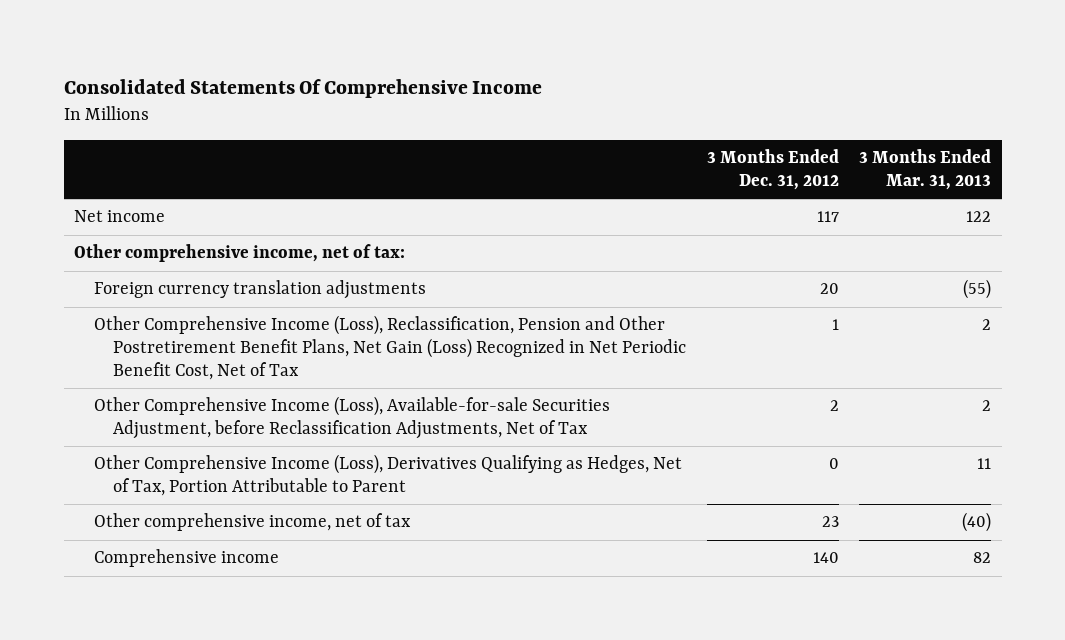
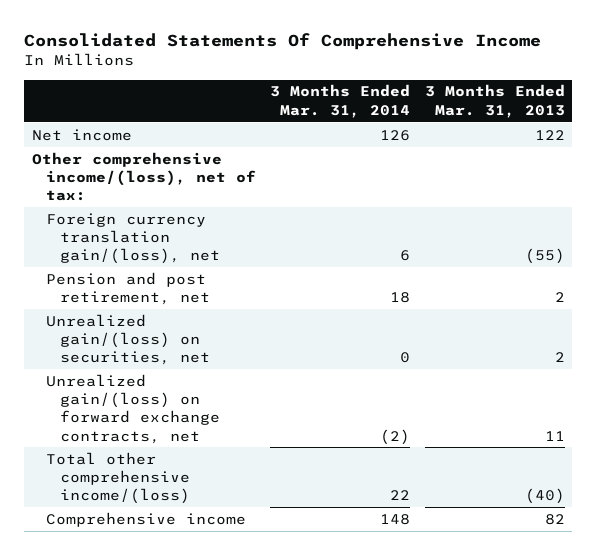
[706,148,839,190] 3 Months Ended Dec. 31, 2012 -> none
none -> [270,84,411,118] 3 Months Ended Mar. 31, 2014
[73,244,405,263] Other comprehensive income, net of tax: -> [31,151,257,202] Other comprehensive income/(loss), net of tax:
[93,280,426,300] Foreign currency translation adjustments -> [46,212,221,265] Foreign currency translation gain/(loss), net
[93,315,687,381] Other Comprehensive Income (Loss), Reclassification, Pension and Other Postretirement Benefit Plans, Net Gain (Loss) Recognized in Net Periodic Benefit Cost, Net of Tax -> [46,271,211,306] Pension and post retirement, net
[93,396,610,440] Other Comprehensive Income (Loss), Available-for-sale Securities Adjustment, before Reclassification Adjustments, Net of Tax -> [46,313,211,366] Unrealized gain/(loss) on securities, net
[93,454,682,497] Other Comprehensive Income (Loss), Derivatives Qualifying as Hedges, Net of Tax, Portion Attributable to Parent -> [46,373,221,444] Unrealized gain/(loss) on forward exchange contracts, net
[93,513,411,532] Other comprehensive income, net of tax -> [46,451,191,505] Total other comprehensive income/(loss)

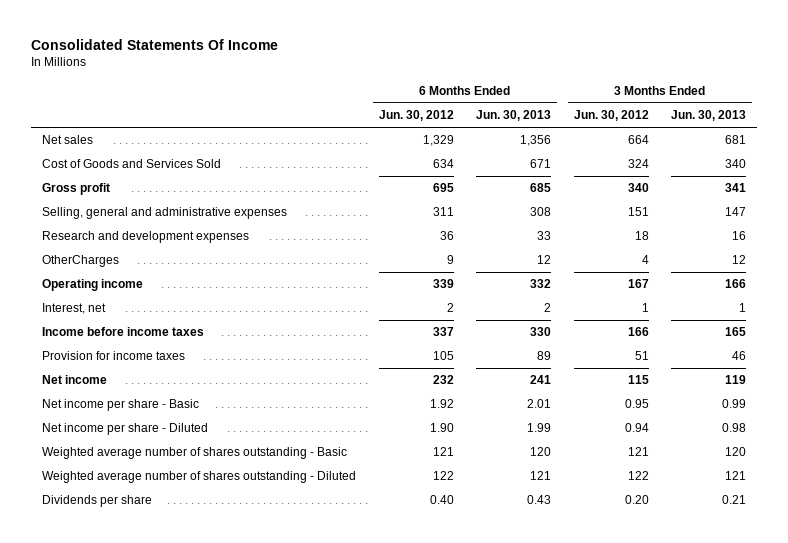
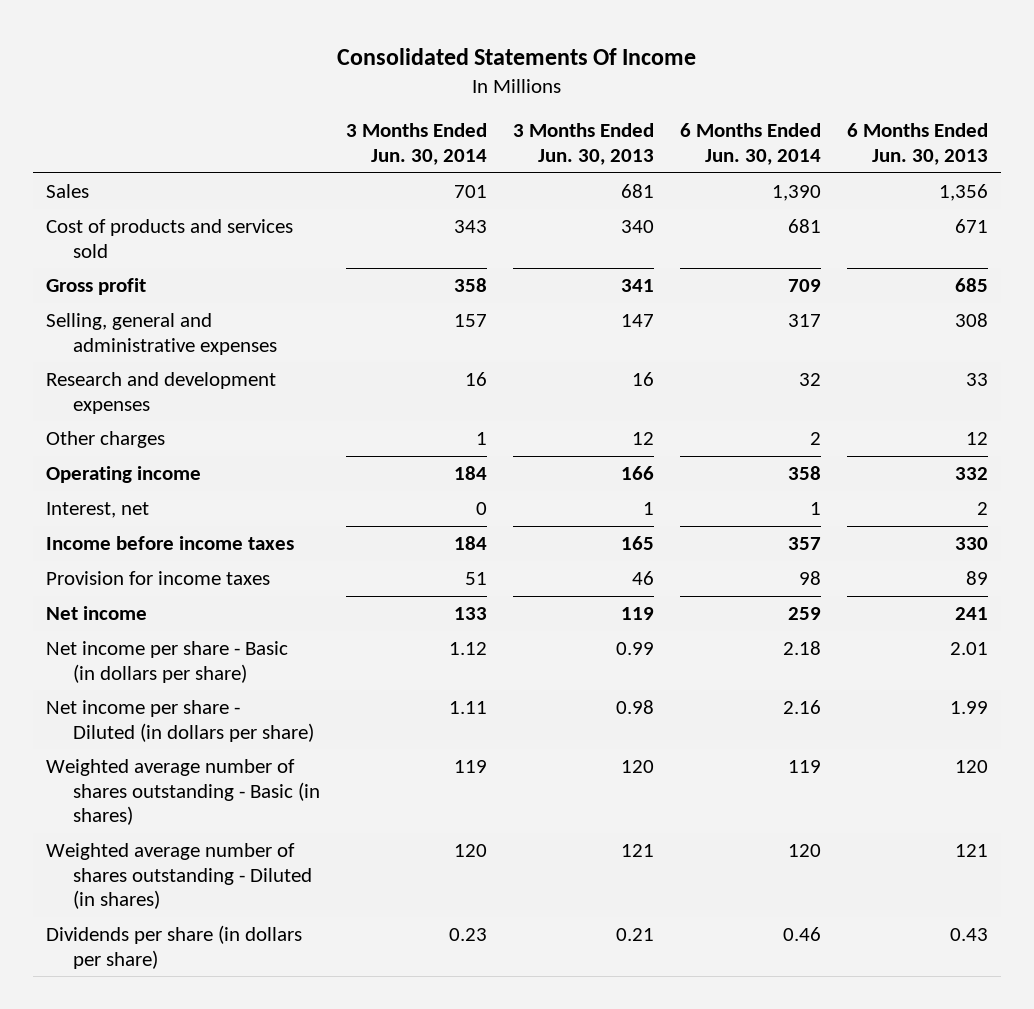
[378,110,454,122] Jun. 30, 2012 -> none
[573,110,649,122] Jun. 30, 2012 -> none
none -> [346,123,488,165] 3 Months Ended Jun. 30, 2014
none -> [679,123,821,165] 6 Months Ended Jun. 30, 2014
[42,135,94,145] Net sales -> [45,184,89,199] Sales
[42,159,222,169] Cost of Goods and Services Sold -> [45,219,293,258] Cost of products and services sold
[42,255,120,268] OtherCharges -> [45,431,165,449] Other charges
[42,399,200,412] Net income per share - Basic -> [45,641,288,683] Net income per share - Basic (in dollars per share)
[42,423,209,436] Net income per share - Diluted -> [45,700,315,742] Net income per share - Diluted (in dollars per share)
[42,447,348,460] Weighted average number of shares outstanding - Basic -> [45,759,321,826] Weighted average number of shares outstanding - Basic (in shares)
[42,471,357,484] Weighted average number of shares outstanding - Diluted -> [45,843,313,910] Weighted average number of shares outstanding - Diluted (in shares)
[42,495,153,508] Dividends per share -> [45,925,302,969] Dividends per share (in dollars per share)

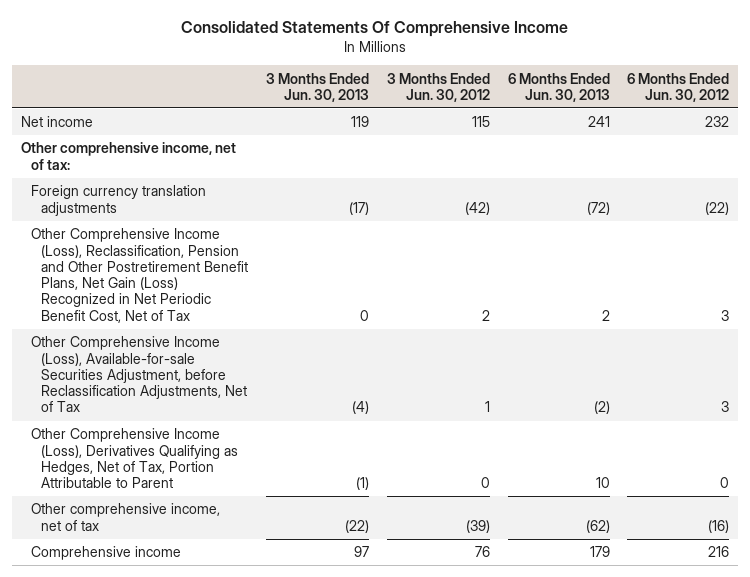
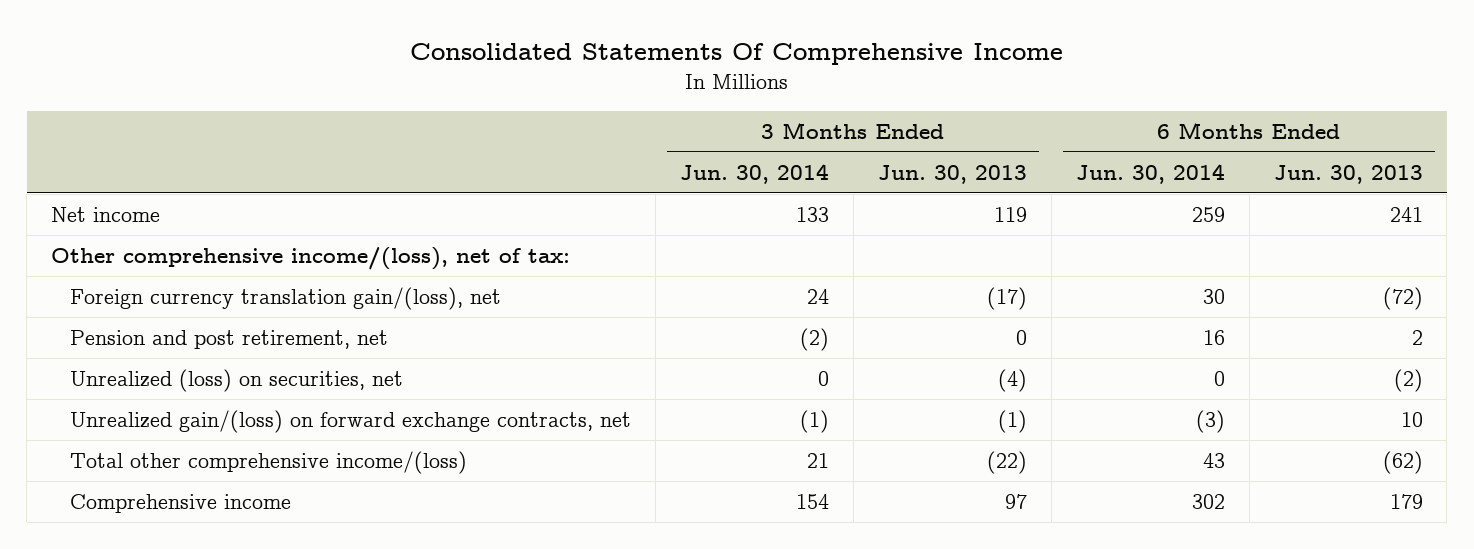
[386,72,490,102] 3 Months Ended Jun. 30, 2012 -> none
[627,72,730,102] 6 Months Ended Jun. 30, 2012 -> none
none -> [679,163,829,184] Jun. 30, 2014
none -> [1075,163,1225,184] Jun. 30, 2014
[20,142,236,170] Other comprehensive income, net of tax: -> [51,246,571,270] Other comprehensive income/(loss), net of tax:
[30,185,206,216] Foreign currency translation adjustments -> [69,286,501,310] Foreign currency translation gain/(loss), net
[30,228,248,323] Other Comprehensive Income (Loss), Reclassification, Pension and Other Postretirement Benefit Plans, Net Gain (Loss) Recognized in Net Periodic Benefit Cost, Net of Tax -> [69,329,388,349] Pension and post retirement, net
[30,336,247,413] Other Comprehensive Income (Loss), Available-for-sale Securities Adjustment, before Reclassification Adjustments, Net of Tax -> [69,368,403,392] Unrealized (loss) on securities, net
[30,428,238,489] Other Comprehensive Income (Loss), Derivatives Qualifying as Hedges, Net of Tax, Portion Attributable to Parent -> [69,409,631,433] Unrealized gain/(loss) on forward exchange contracts, net
[30,503,220,531] Other comprehensive income, net of tax -> [69,450,467,474] Total other comprehensive income/(loss)

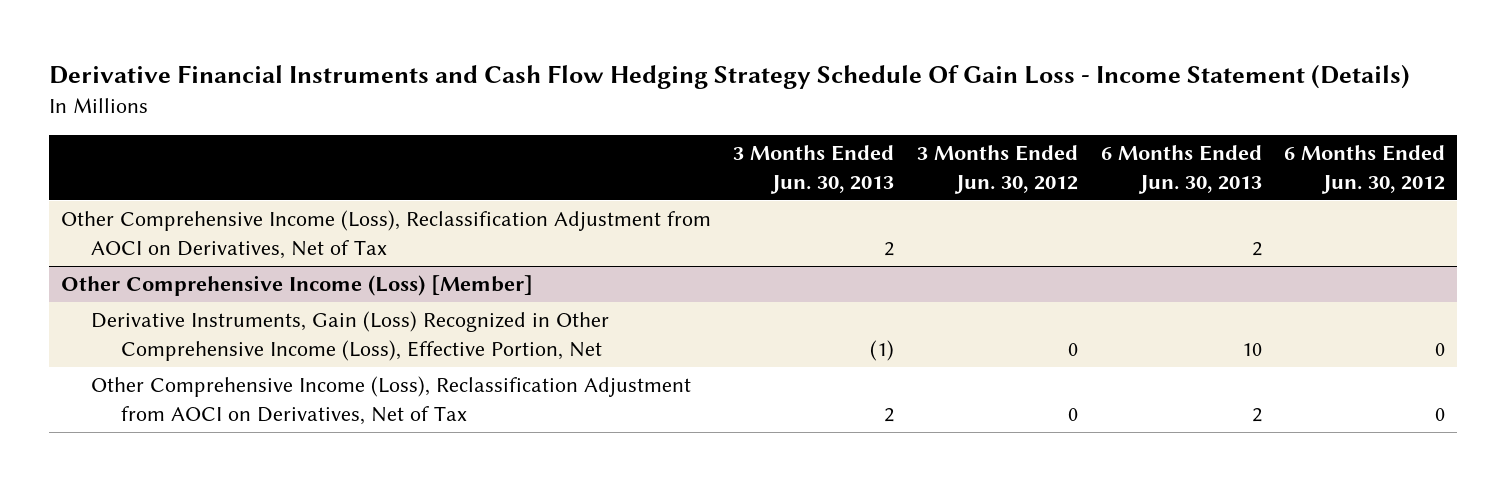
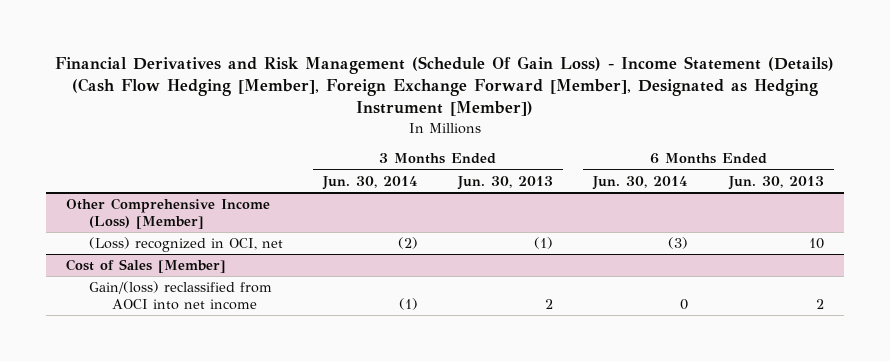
[49,64,1411,90] Derivative Financial Instruments and Cash Flow Hedging Strategy Schedule Of Gain Loss - Income Statement (Details) -> [55,55,835,117] Financial Derivatives and Risk Management (Schedule Of Gain Loss) - Income Statement (Details) (Cash Flow Hedging [Member], Foreign Exchange Forward [Member], Designated as Hedging Instrument [Member])
[916,145,1078,194] 3 Months Ended Jun. 30, 2012 -> none
[1284,145,1446,194] 6 Months Ended Jun. 30, 2012 -> none
none -> [322,175,419,190] Jun. 30, 2014
none -> [592,175,689,190] Jun. 30, 2014
[60,210,711,259] Other Comprehensive Income (Loss), Reclassification Adjustment from AOCI on Derivatives, Net of Tax -> none
[90,376,691,425] Other Comprehensive Income (Loss), Reclassification Adjustment from AOCI on Derivatives, Net of Tax -> none
[90,311,609,361] Derivative Instruments, Gain (Loss) Recognized in Other Comprehensive Income (Loss), Effective Portion, Net -> [89,237,284,253] (Loss) recognized in OCI, net
none -> [66,259,227,274] Cost of Sales [Member]
none -> [89,281,273,311] Gain/(loss) reclassified from AOCI into net income

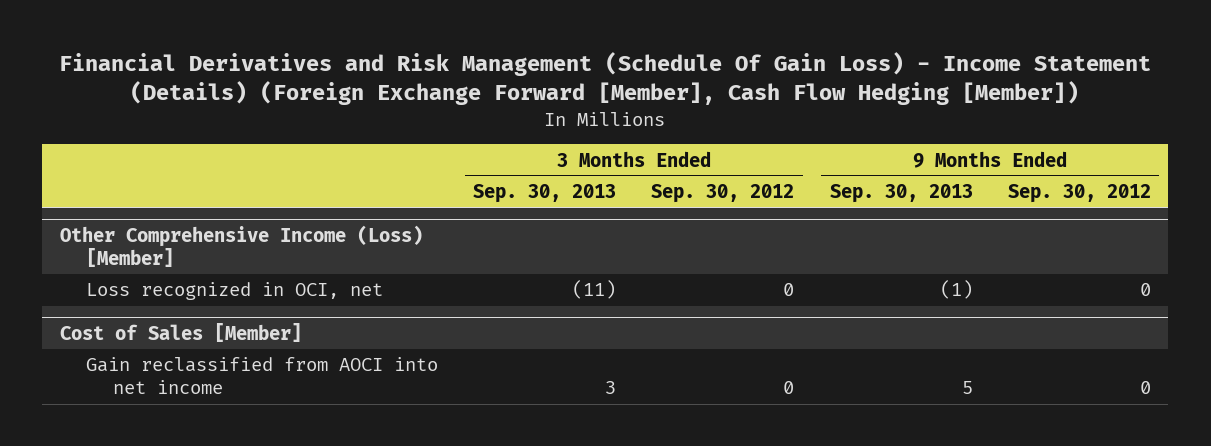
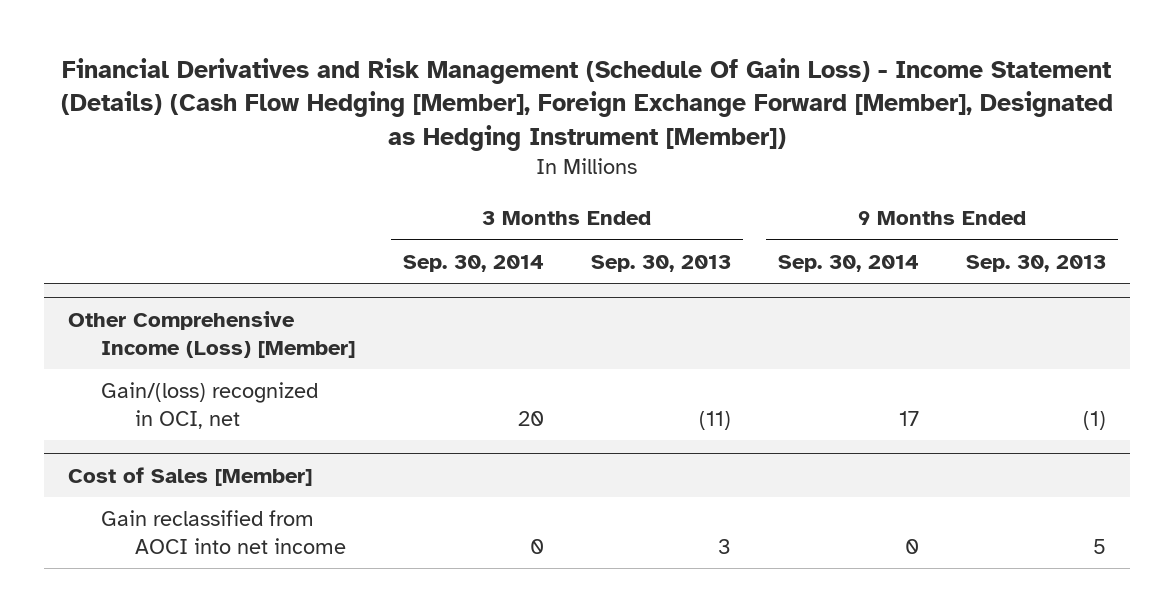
[59,52,1152,106] Financial Derivatives and Risk Management (Schedule Of Gain Loss) - Income Statement (Details) (Foreign Exchange Forward [Member], Cash Flow Hedging [Member]) -> [60,57,1113,151] Financial Derivatives and Risk Management (Schedule Of Gain Loss) - Income Statement (Details) (Cash Flow Hedging [Member], Foreign Exchange Forward [Member], Designated as Hedging Instrument [Member])
[651,184,795,204] Sep. 30, 2012 -> none
[1007,184,1151,204] Sep. 30, 2012 -> none
none -> [402,254,544,272] Sep. 30, 2014
none -> [778,254,920,272] Sep. 30, 2014
[86,282,384,301] Loss recognized in OCI, net -> [101,382,319,429] Gain/(loss) recognized in OCI, net

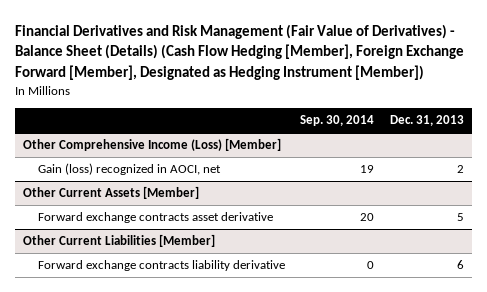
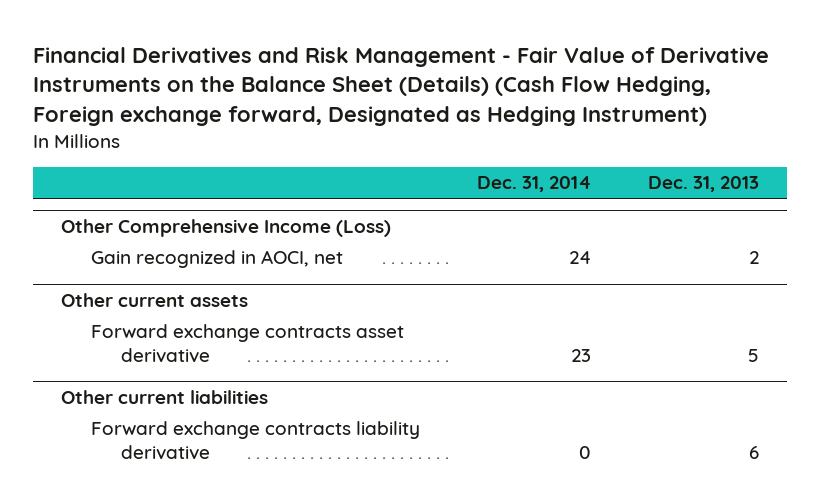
[15,23,465,80] Financial Derivatives and Risk Management (Fair Value of Derivatives) - Balance Sheet (Details) (Cash Flow Hedging [Member], Foreign Exchange Forward [Member], Designated as Hedging Instrument [Member]) -> [32,46,769,127] Financial Derivatives and Risk Management - Fair Value of Derivative Instruments on the Balance Sheet (Details) (Cash Flow Hedging, Foreign exchange forward, Designated as Hedging Instrument)
[300,115,375,127] Sep. 30, 2014 -> none
none -> [476,176,591,193] Dec. 31, 2014
[22,138,281,152] Other Comprehensive Income (Loss) [Member] -> [61,218,392,237] Other Comprehensive Income (Loss)
[38,163,222,176] Gain (loss) recognized in AOCI, net -> [91,250,344,269] Gain recognized in AOCI, net
[22,186,199,200] Other Current Assets [Member] -> [61,292,249,307] Other current assets
[22,234,215,248] Other Current Liabilities [Member] -> [61,389,269,404] Other current liabilities

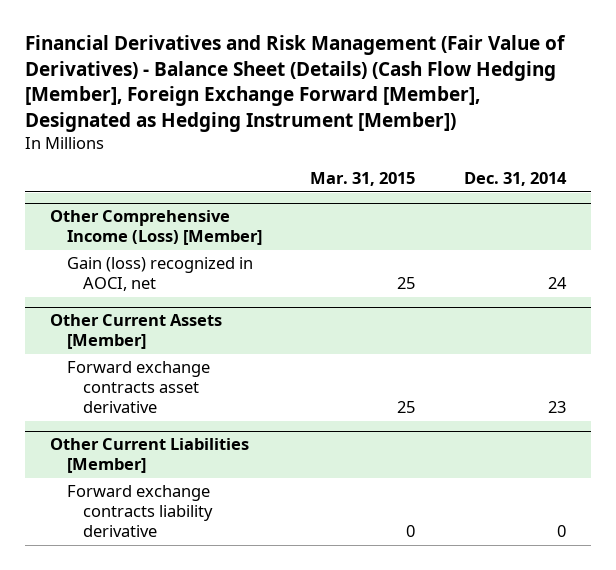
[32,46,769,127] Financial Derivatives and Risk Management - Fair Value of Derivative Instruments on the Balance Sheet (Details) (Cash Flow Hedging, Foreign exchange forward, Designated as Hedging Instrument) -> [25,35,567,132] Financial Derivatives and Risk Management (Fair Value of Derivatives) - Balance Sheet (Details) (Cash Flow Hedging [Member], Foreign Exchange Forward [Member], Designated as Hedging Instrument [Member])
[647,176,759,193] Dec. 31, 2013 -> none
none -> [310,172,416,187] Mar. 31, 2015
[61,218,392,237] Other Comprehensive Income (Loss) -> [49,210,262,246] Other Comprehensive Income (Loss) [Member]
[91,250,344,269] Gain recognized in AOCI, net -> [66,257,253,292] Gain (loss) recognized in AOCI, net
[61,292,249,307] Other current assets -> [49,314,222,350] Other Current Assets [Member]
[61,389,269,404] Other current liabilities -> [49,438,249,474] Other Current Liabilities [Member]

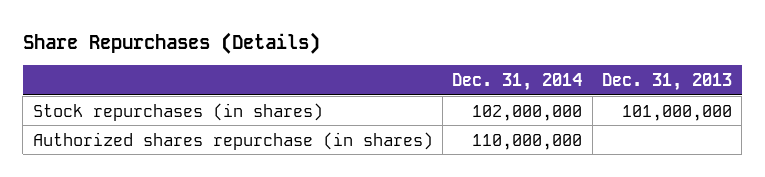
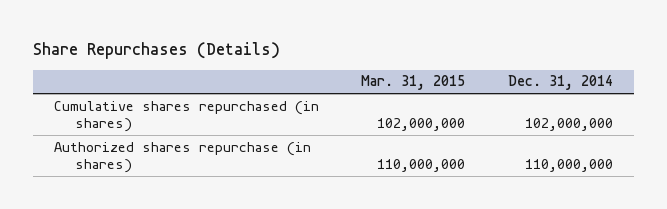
[602,72,733,91] Dec. 31, 2013 -> none
none -> [361,75,466,91] Mar. 31, 2015
[32,102,323,121] Stock repurchases (in shares) -> [53,100,319,132] Cumulative shares repurchased (in shares)

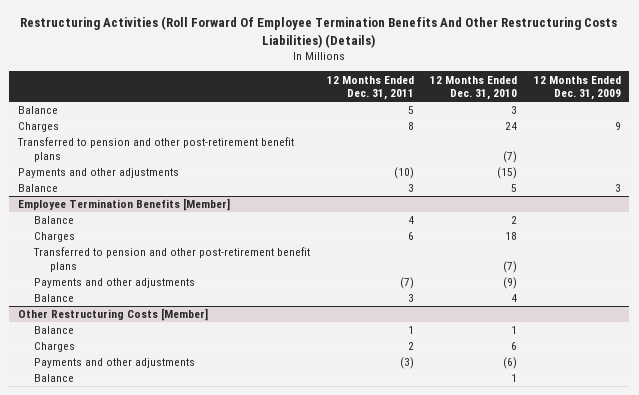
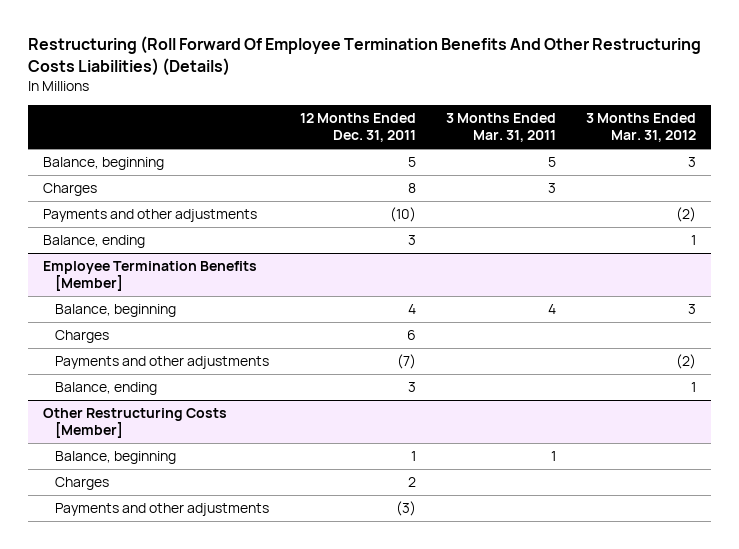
[20,15,618,48] Restructuring Activities (Roll Forward Of Employee Termination Benefits And Other Restructuring Costs Liabilities) (Details) -> [28,36,702,76] Restructuring (Roll Forward Of Employee Termination Benefits And Other Restructuring Costs Liabilities) (Details)
[430,75,518,101] 12 Months Ended Dec. 31, 2010 -> none
[534,75,622,101] 12 Months Ended Dec. 31, 2009 -> none
none -> [445,113,556,143] 3 Months Ended Mar. 31, 2011
none -> [586,113,697,143] 3 Months Ended Mar. 31, 2012
[17,106,58,115] Balance -> [43,157,165,171] Balance, beginning
[16,137,294,162] Transferred to pension and other post-retirement benefit plans -> none
[17,184,58,193] Balance -> [43,235,146,249] Balance, ending
[33,216,74,225] Balance -> [55,304,177,318] Balance, beginning
[32,247,310,272] Transferred to pension and other post-retirement benefit plans -> none
[33,294,74,303] Balance -> [55,382,158,396] Balance, ending
[33,326,74,335] Balance -> [55,451,177,465] Balance, beginning
[33,374,74,383] Balance -> none

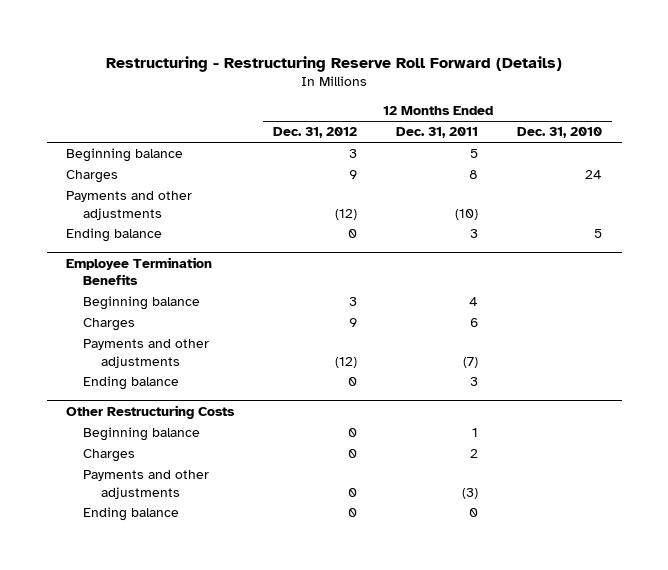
[28,36,702,76] Restructuring (Roll Forward Of Employee Termination Benefits And Other Restructuring Costs Liabilities) (Details) -> [106,55,563,72] Restructuring - Restructuring Reserve Roll Forward (Details)
[445,113,556,143] 3 Months Ended Mar. 31, 2011 -> none
[586,113,697,143] 3 Months Ended Mar. 31, 2012 -> none
none -> [273,127,358,139] Dec. 31, 2012
none -> [517,127,603,139] Dec. 31, 2010
[43,157,165,171] Balance, beginning -> [66,148,184,163] Beginning balance
[43,235,146,249] Balance, ending -> [66,228,163,243] Ending balance
[43,261,258,292] Employee Termination Benefits [Member] -> [66,256,213,286] Employee Termination Benefits
[55,304,177,318] Balance, beginning -> [83,296,201,311] Beginning balance
[55,382,158,396] Balance, ending -> [83,376,180,391] Ending balance
[43,408,228,439] Other Restructuring Costs [Member] -> [66,404,236,419] Other Restructuring Costs
[55,451,177,465] Balance, beginning -> [83,427,201,442] Beginning balance
none -> [83,507,180,522] Ending balance

